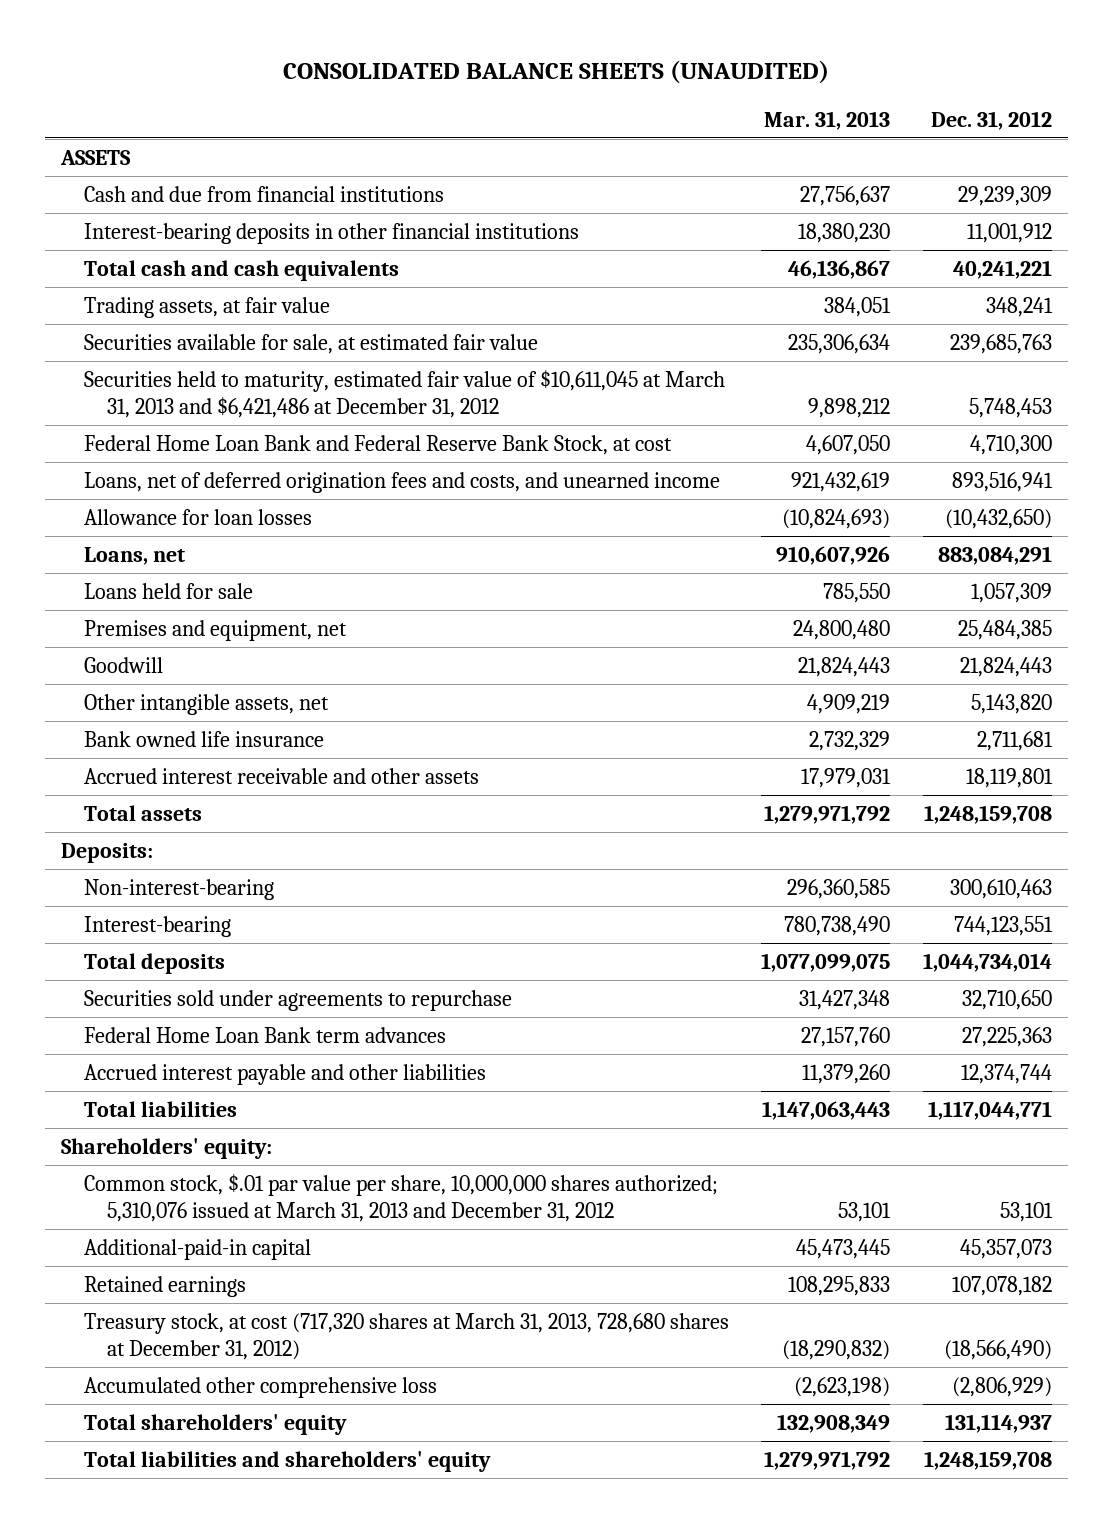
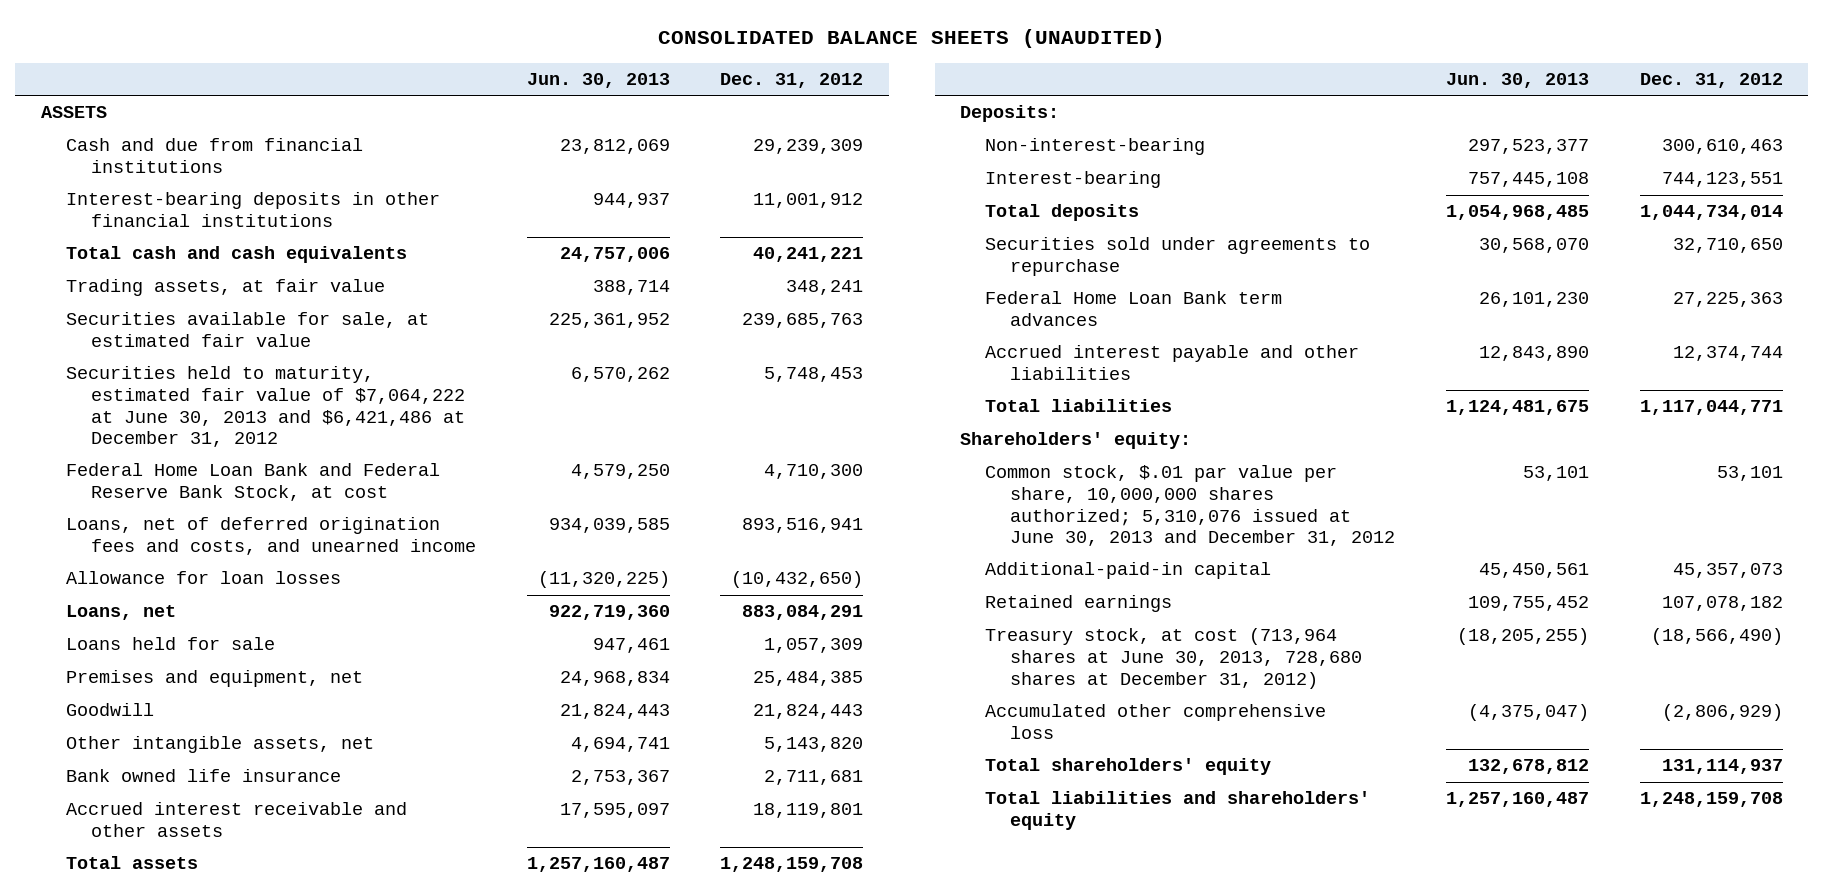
[764,110,891,130] Mar. 31, 2013 -> none
none -> [526,72,670,88] Jun. 30, 2013
[83,370,725,418] Securities held to maturity, estimated fair value of $10,611,045 at March 31, 2013 and $6,421,486 at December 31, 2012 -> [65,366,465,448] Securities held to maturity, estimated fair value of $7,064,222 at June 30, 2013 and $6,421,486 at December 31, 2012
[83,1174,718,1222] Common stock, $.01 par value per share, 10,000,000 shares authorized; 5,310,076 issued at March 31, 2013 and December 31, 2012 -> [985,465,1396,547] Common stock, $.01 par value per share, 10,000,000 shares authorized; 5,310,076 issued at June 30, 2013 and December 31, 2012
[83,1313,729,1360] Treasury stock, at cost (717,320 shares at March 31, 2013, 728,680 shares at December 31, 2012) -> [985,628,1363,689] Treasury stock, at cost (713,964 shares at June 30, 2013, 728,680 shares at December 31, 2012)

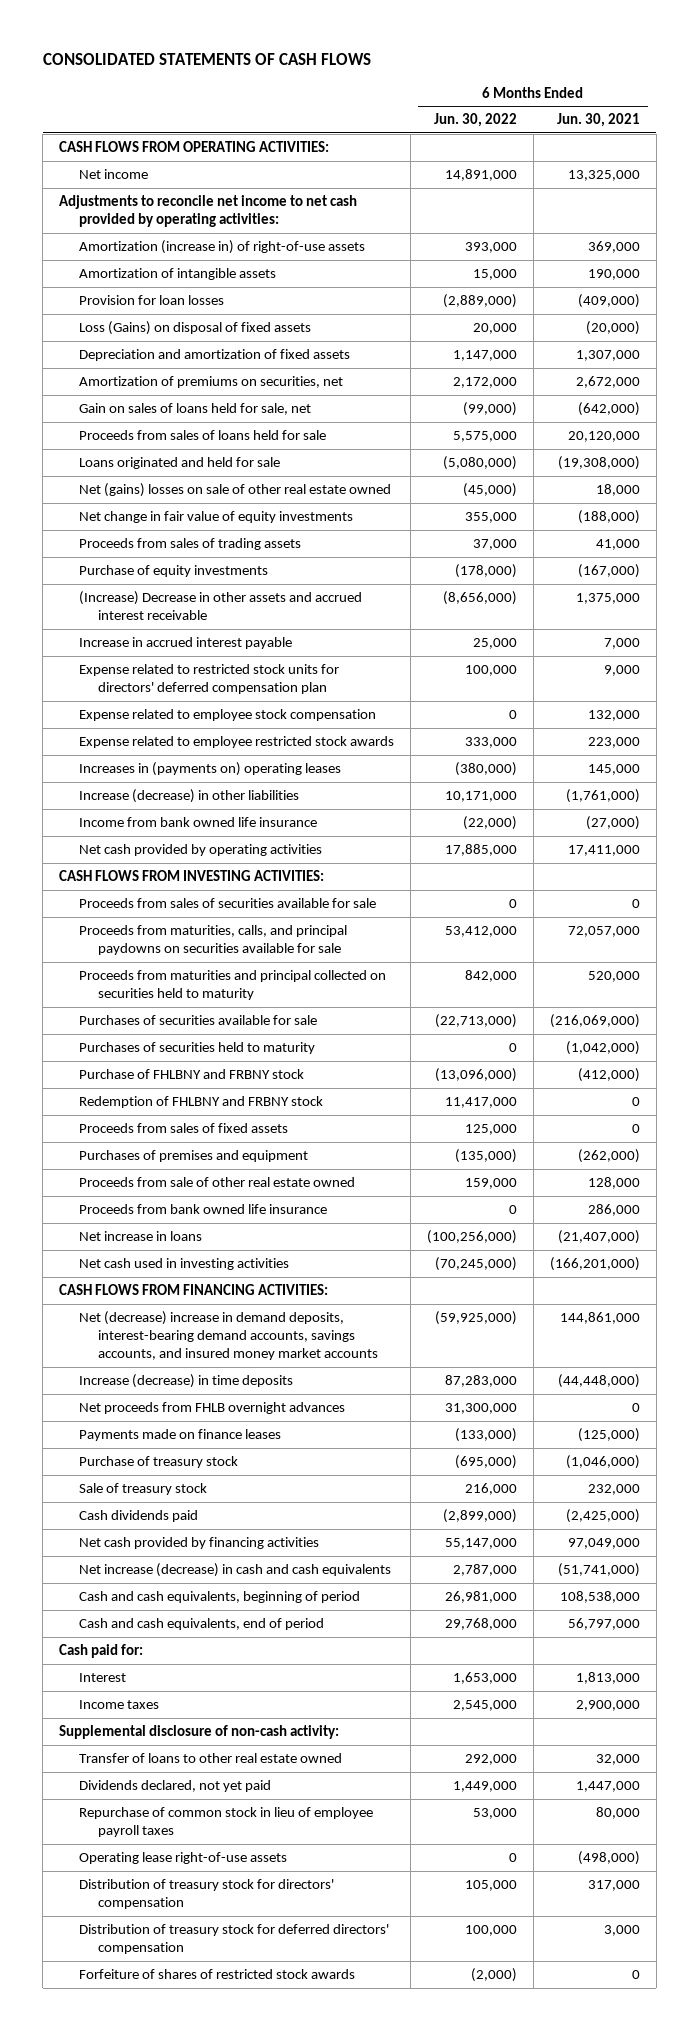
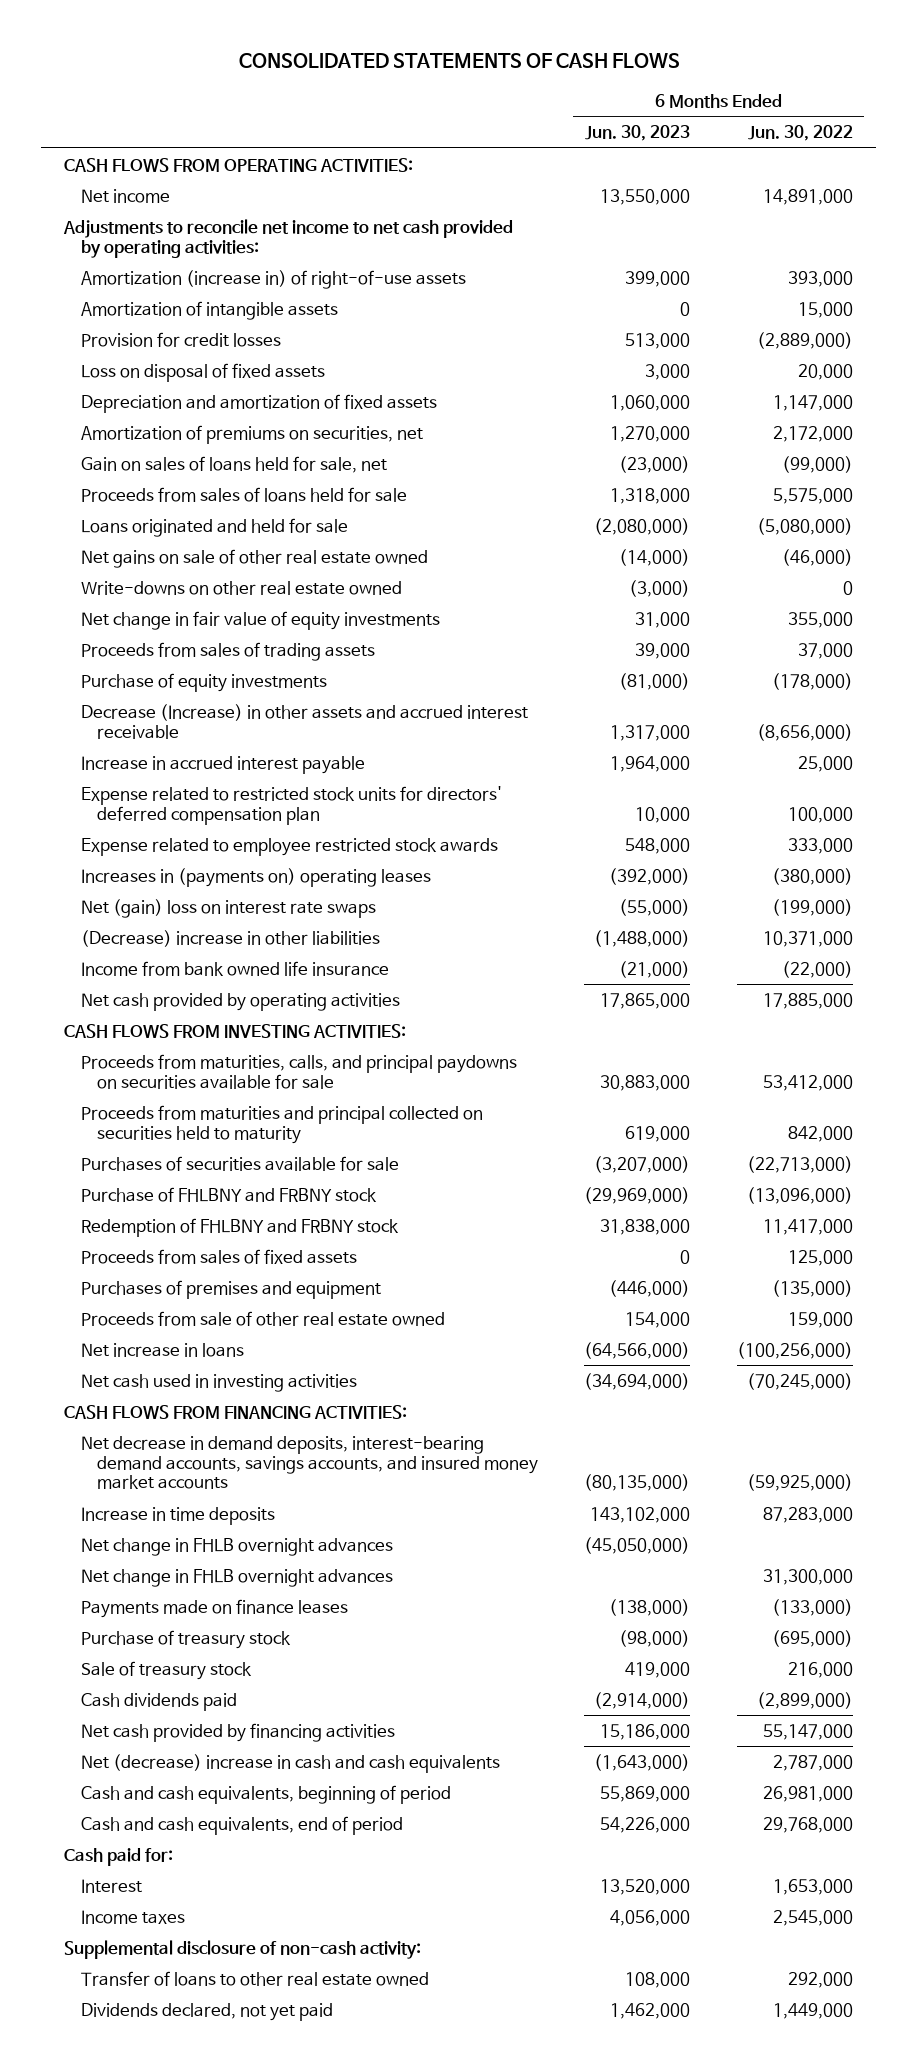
[556,113,640,128] Jun. 30, 2021 -> none
none -> [585,125,691,142] Jun. 30, 2023
[78,294,224,305] Provision for loan losses -> [80,331,281,347] Provision for credit losses
[78,320,311,335] Loss (Gains) on disposal of fixed assets -> [80,362,325,382] Loss on disposal of fixed assets
[78,482,391,497] Net (gains) losses on sale of other real estate owned -> [80,548,428,568] Net gains on sale of other real estate owned
[462,482,517,497] (45,000) -> [781,548,853,566] (46,000)
none -> [80,580,402,595] Write-downs on other real estate owned
[78,590,362,621] (Increase) Decrease in other assets and accrued interest receivable -> [80,703,528,739] Decrease (Increase) in other assets and accrued interest receivable
[78,708,376,721] Expense related to employee stock compensation -> none
none -> [80,898,376,918] Net (gain) loss on interest rate swaps
[78,788,299,803] Increase (decrease) in other liabilities -> [80,929,380,947] (Decrease) increase in other liabilities
[444,790,517,802] 10,171,000 -> [762,930,853,947] 10,371,000
[78,897,376,908] Proceeds from sales of securities available for sale -> none
[78,1041,315,1054] Purchases of securities held to maturity -> none
[78,1203,327,1214] Proceeds from bank owned life insurance -> none
[78,1310,378,1361] Net (decrease) increase in demand deposits, interest-bearing demand accounts, savings accounts, and insured money market accounts -> [80,1435,539,1490] Net decrease in demand deposits, interest-bearing demand accounts, savings accounts, and insured money market accounts
[78,1373,293,1388] Increase (decrease) in time deposits -> [80,1506,275,1525] Increase in time deposits
none -> [80,1537,393,1556] Net change in FHLB overnight advances
[78,1401,345,1414] Net proceeds from FHLB overnight advances -> [80,1568,393,1587] Net change in FHLB overnight advances
[78,1562,391,1577] Net increase (decrease) in cash and cash equivalents -> [80,1753,500,1773] Net (decrease) increase in cash and cash equivalents
[78,1806,373,1838] Repurchase of common stock in lieu of employee payroll taxes -> none
[78,1851,287,1864] Operating lease right-of-use assets -> none
[78,1878,334,1910] Distribution of treasury stock for directors' compensation -> none
[78,1923,389,1955] Distribution of treasury stock for deferred directors' compensation -> none
[78,1968,355,1979] Forfeiture of shares of restricted stock awards -> none

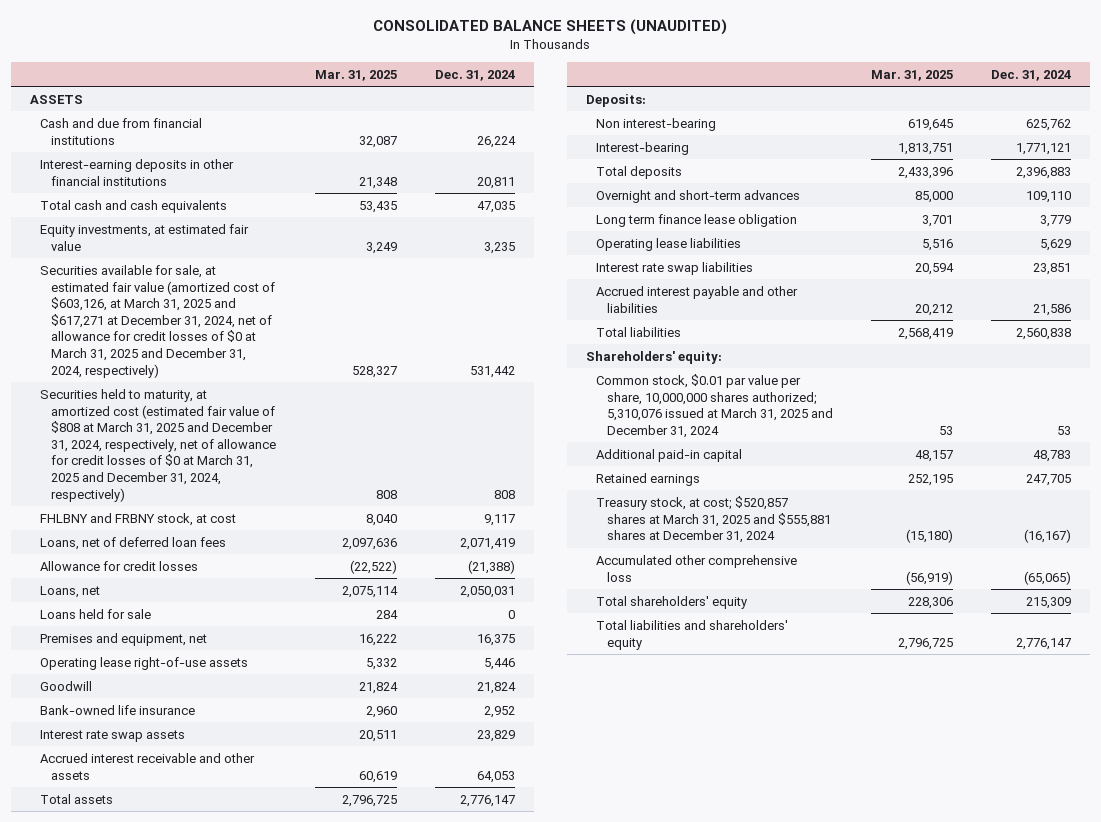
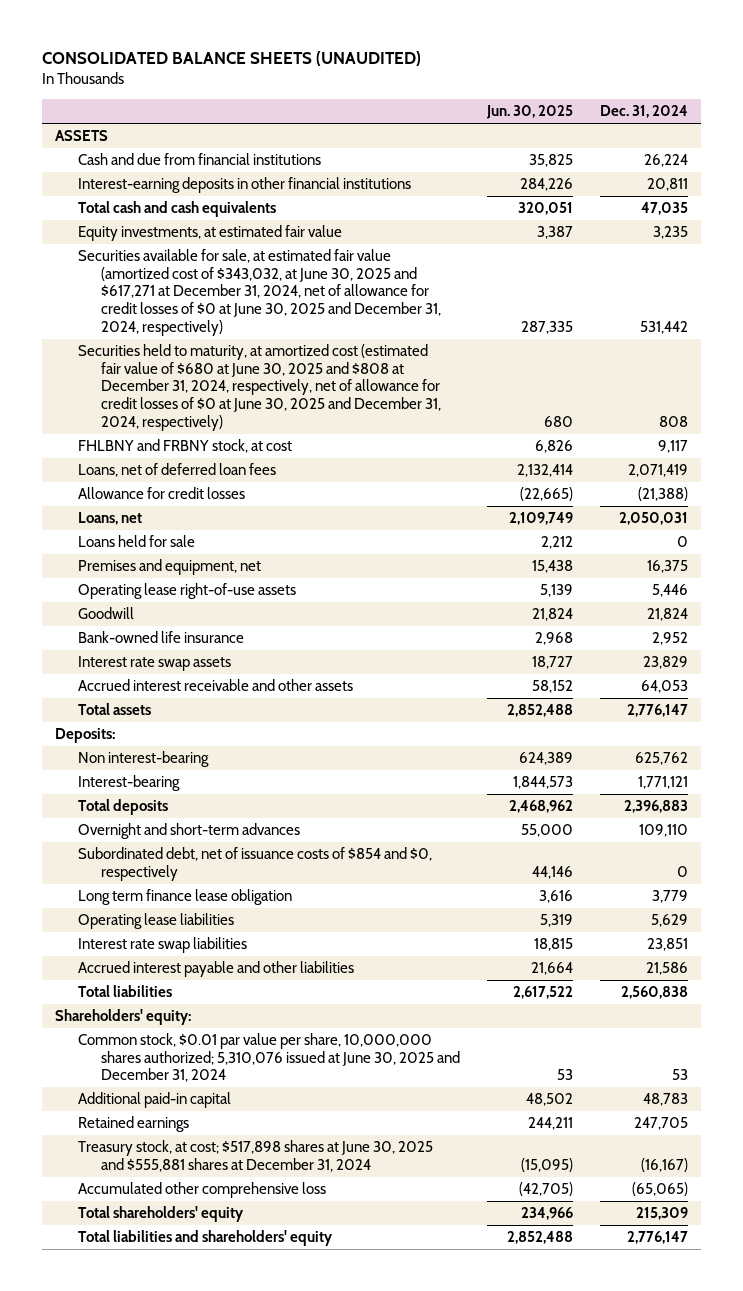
[314,69,397,81] Mar. 31, 2025 -> none
none -> [485,105,573,120] Jun. 30, 2025
[40,264,275,378] Securities available for sale, at estimated fair value (amortized cost of $603,126, at March 31, 2025 and $617,271 at December 31, 2024, net of allowance for credit losses of $0 at March 31, 2025 and December 31, 2024, respectively) -> [78,249,441,336] Securities available for sale, at estimated fair value (amortized cost of $343,032, at June 30, 2025 and $617,271 at December 31, 2024, net of allowance for credit losses of $0 at June 30, 2025 and December 31, 2024, respectively)
[40,388,276,502] Securities held to maturity, at amortized cost (estimated fair value of $808 at March 31, 2025 and December 31, 2024, respectively, net of allowance for credit losses of $0 at March 31, 2025 and December 31, 2024, respectively) -> [78,344,441,431] Securities held to maturity, at amortized cost (estimated fair value of $680 at June 30, 2025 and $808 at December 31, 2024, respectively, net of allowance for credit losses of $0 at June 30, 2025 and December 31, 2024, respectively)
none -> [78,847,433,881] Subordinated debt, net of issuance costs of $854 and $0, respectively
[596,373,833,438] Common stock, $0.01 par value per share, 10,000,000 shares authorized; 5,310,076 issued at March 31, 2025 and December 31, 2024 -> [78,1033,460,1083] Common stock, $0.01 par value per share, 10,000,000 shares authorized; 5,310,076 issued at June 30, 2025 and December 31, 2024
[596,495,831,544] Treasury stock, at cost; $520,857 shares at March 31, 2025 and $555,881 shares at December 31, 2024 -> [78,1140,434,1172] Treasury stock, at cost; $517,898 shares at June 30, 2025 and $555,881 shares at December 31, 2024

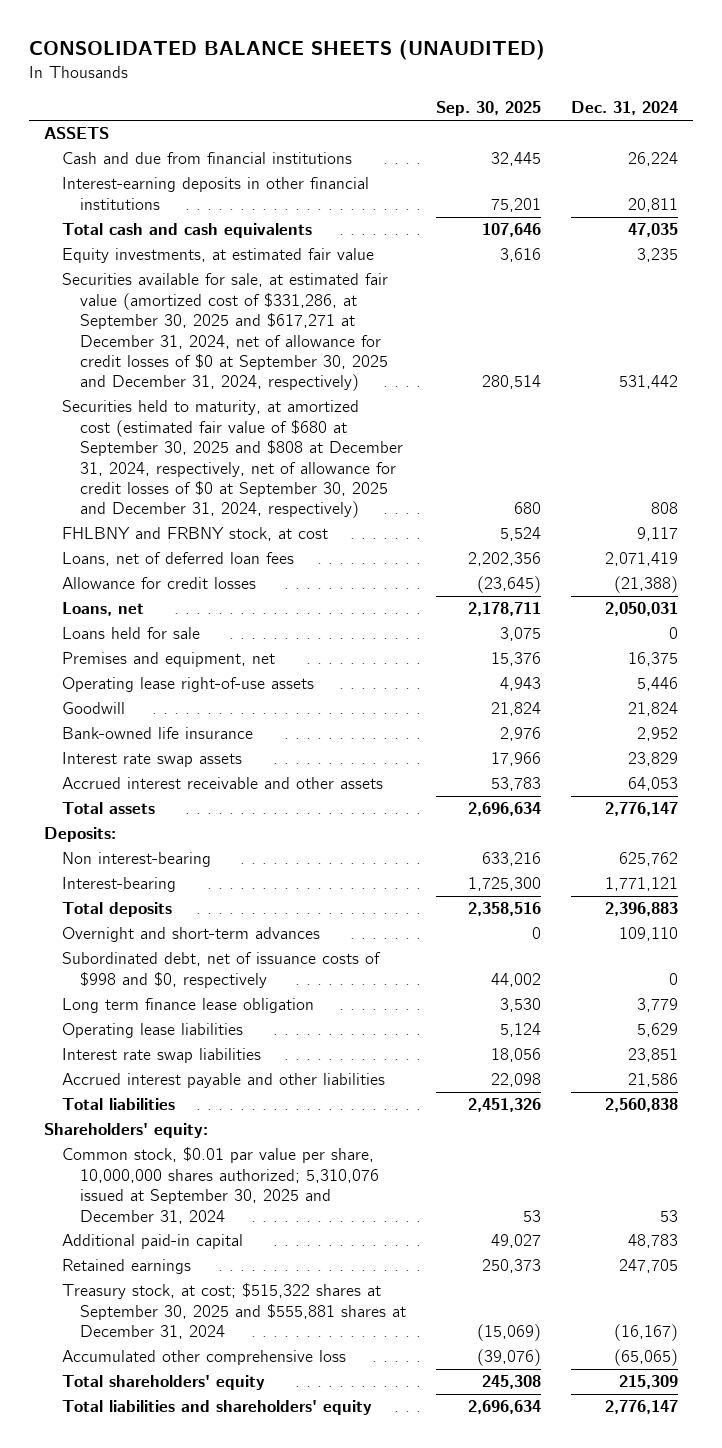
[485,105,573,120] Jun. 30, 2025 -> none
none -> [435,101,541,117] Sep. 30, 2025
[78,249,441,336] Securities available for sale, at estimated fair value (amortized cost of $343,032, at June 30, 2025 and $617,271 at December 31, 2024, net of allowance for credit losses of $0 at June 30, 2025 and December 31, 2024, respectively) -> [61,273,388,392] Securities available for sale, at estimated fair value (amortized cost of $331,286, at September 30, 2025 and $617,271 at December 31, 2024, net of allowance for credit losses of $0 at September 30, 2025 and December 31, 2024, respectively)
[78,344,441,431] Securities held to maturity, at amortized cost (estimated fair value of $680 at June 30, 2025 and $808 at December 31, 2024, respectively, net of allowance for credit losses of $0 at June 30, 2025 and December 31, 2024, respectively) -> [61,400,403,519] Securities held to maturity, at amortized cost (estimated fair value of $680 at September 30, 2025 and $808 at December 31, 2024, respectively, net of allowance for credit losses of $0 at September 30, 2025 and December 31, 2024, respectively)
[78,847,433,881] Subordinated debt, net of issuance costs of $854 and $0, respectively -> [61,952,381,988] Subordinated debt, net of issuance costs of $998 and $0, respectively
[78,1033,460,1083] Common stock, $0.01 par value per share, 10,000,000 shares authorized; 5,310,076 issued at June 30, 2025 and December 31, 2024 -> [61,1147,379,1224] Common stock, $0.01 par value per share, 10,000,000 shares authorized; 5,310,076 issued at September 30, 2025 and December 31, 2024
[78,1140,434,1172] Treasury stock, at cost; $517,898 shares at June 30, 2025 and $555,881 shares at December 31, 2024 -> [61,1283,406,1340] Treasury stock, at cost; $515,322 shares at September 30, 2025 and $555,881 shares at December 31, 2024

